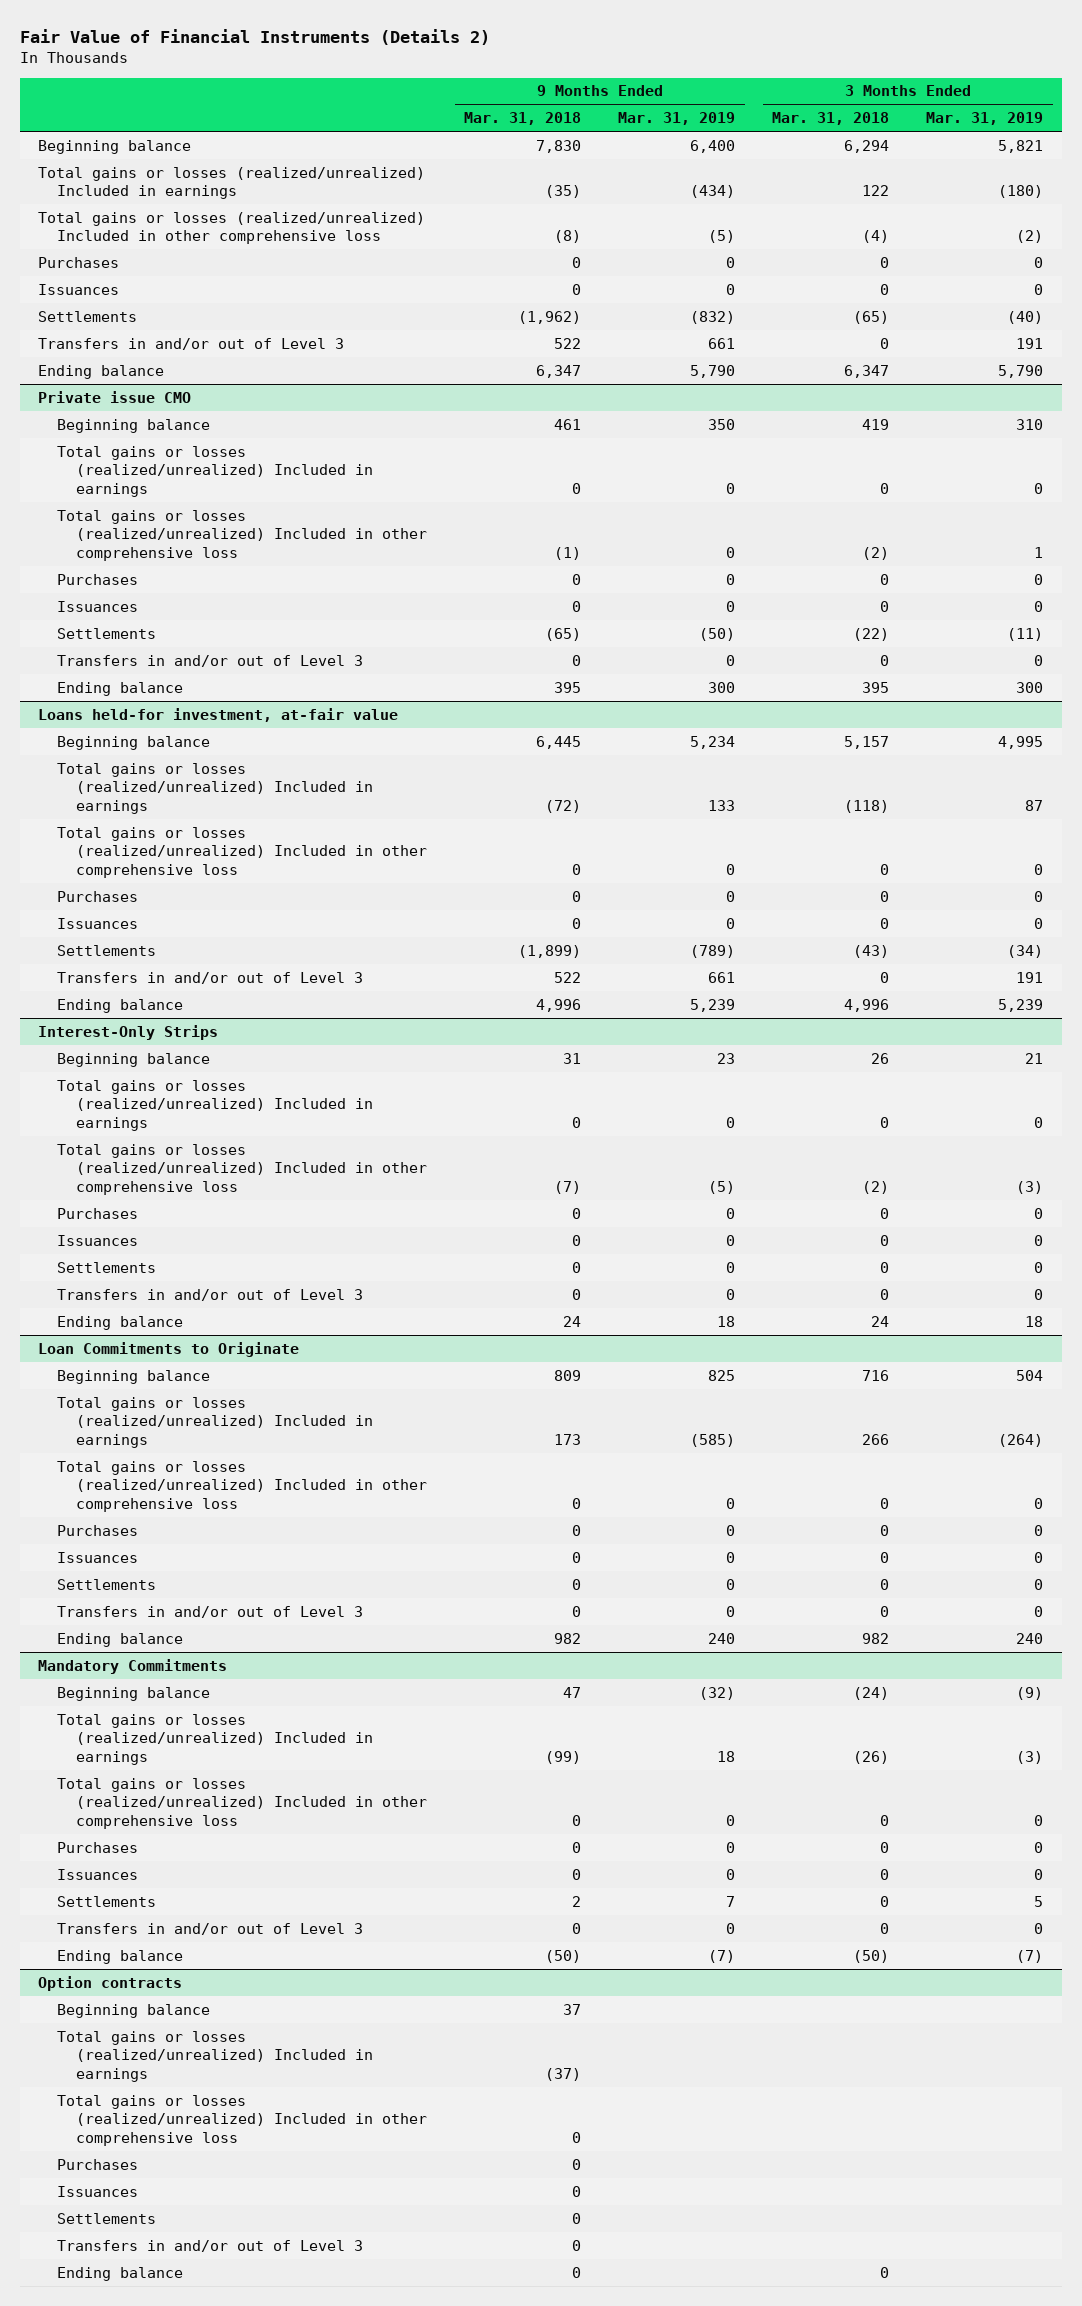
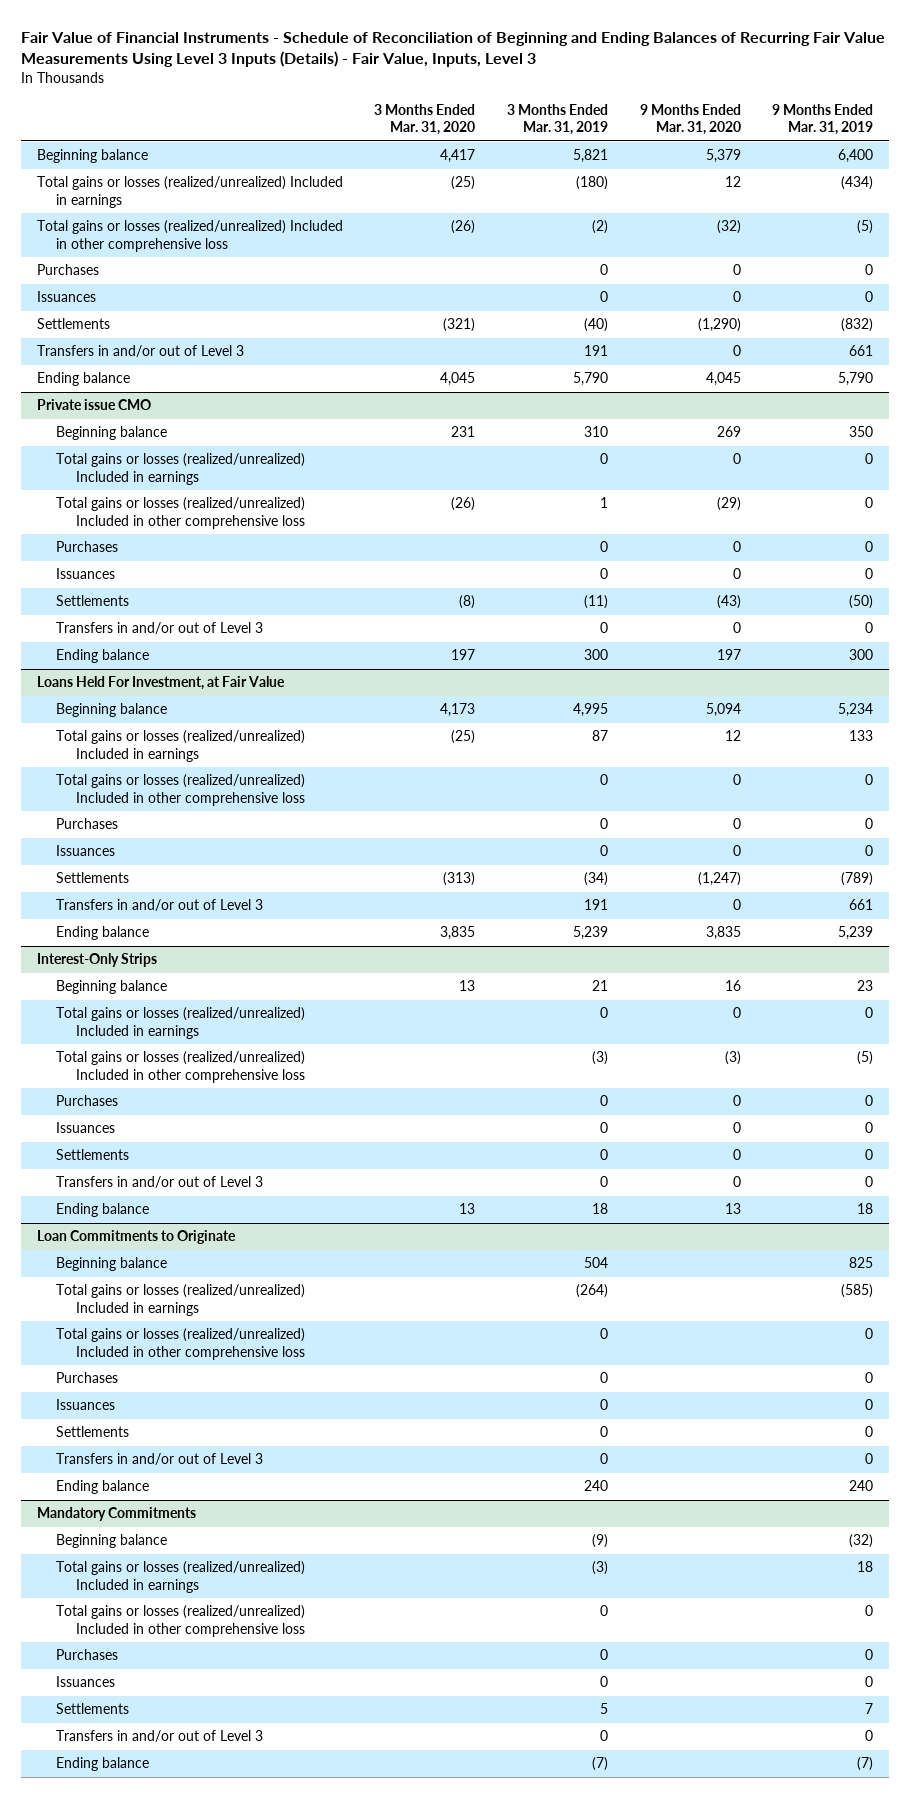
[19,28,490,45] Fair Value of Financial Instruments (Details 2) -> [20,31,885,68] Fair Value of Financial Instruments - Schedule of Reconciliation of Beginning and Ending Balances of Recurring Fair Value Measurements Using Level 3 Inputs (Details) - Fair Value, Inputs, Level 3
[464,112,582,126] Mar. 31, 2018 -> none
[772,112,890,126] Mar. 31, 2018 -> none
none -> [374,103,476,136] 3 Months Ended Mar. 31, 2020
none -> [639,103,741,136] 9 Months Ended Mar. 31, 2020
[38,707,399,722] Loans held-for investment, at-fair value -> [36,676,285,691] Loans Held For Investment, at Fair Value
[38,1975,183,1991] Option contracts -> none
[57,2003,211,2018] Beginning balance -> none
[57,2030,374,2082] Total gains or losses (realized/unrealized) Included in earnings -> none
[57,2094,428,2146] Total gains or losses (realized/unrealized) Included in other comprehensive loss -> none
[57,2158,139,2170] Purchases -> none
[57,2185,139,2197] Issuances -> none
[57,2212,157,2224] Settlements -> none
[57,2239,364,2252] Transfers in and/or out of Level 3 -> none
[57,2266,184,2281] Ending balance -> none

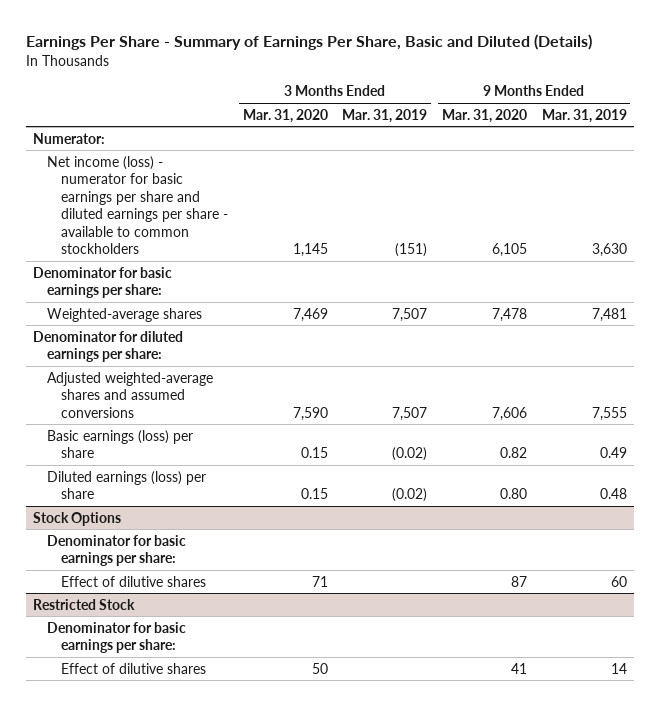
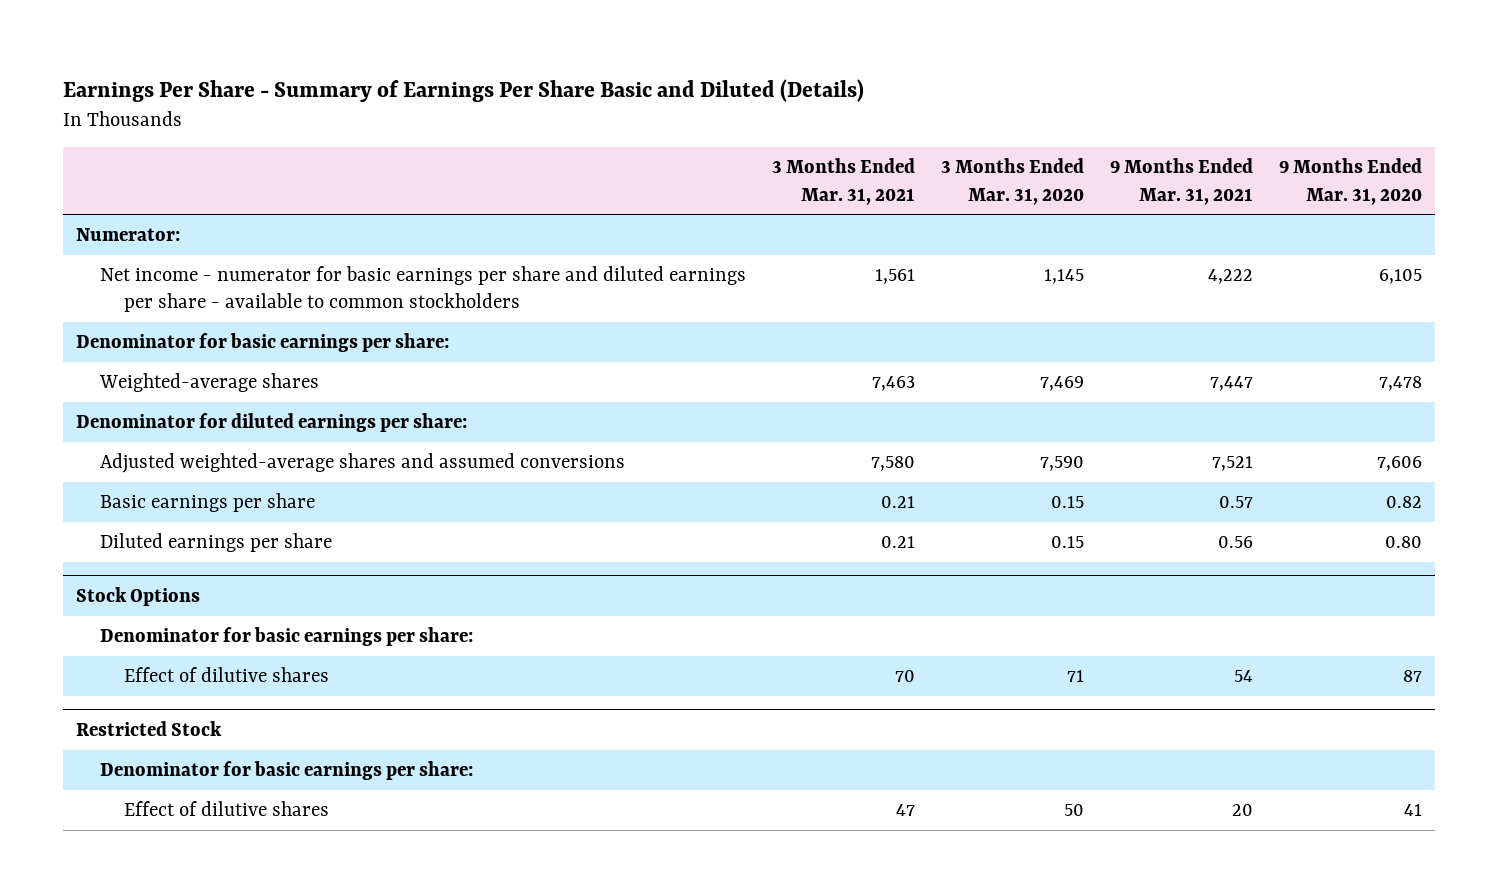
[26,34,593,51] Earnings Per Share - Summary of Earnings Per Share, Basic and Diluted (Details) -> [63,78,865,102] Earnings Per Share - Summary of Earnings Per Share Basic and Diluted (Details)
[342,108,428,123] Mar. 31, 2019 -> none
[541,108,627,123] Mar. 31, 2019 -> none
none -> [772,158,916,205] 3 Months Ended Mar. 31, 2021
none -> [1110,158,1254,205] 9 Months Ended Mar. 31, 2021
[47,155,229,255] Net income (loss) - numerator for basic earnings per share and diluted earnings per share - available to common stockholders -> [100,266,747,313] Net income - numerator for basic earnings per share and diluted earnings per share - available to common stockholders
[47,429,194,459] Basic earnings (loss) per share -> [100,493,316,513] Basic earnings per share
[47,470,207,500] Diluted earnings (loss) per share -> [100,533,333,553] Diluted earnings per share

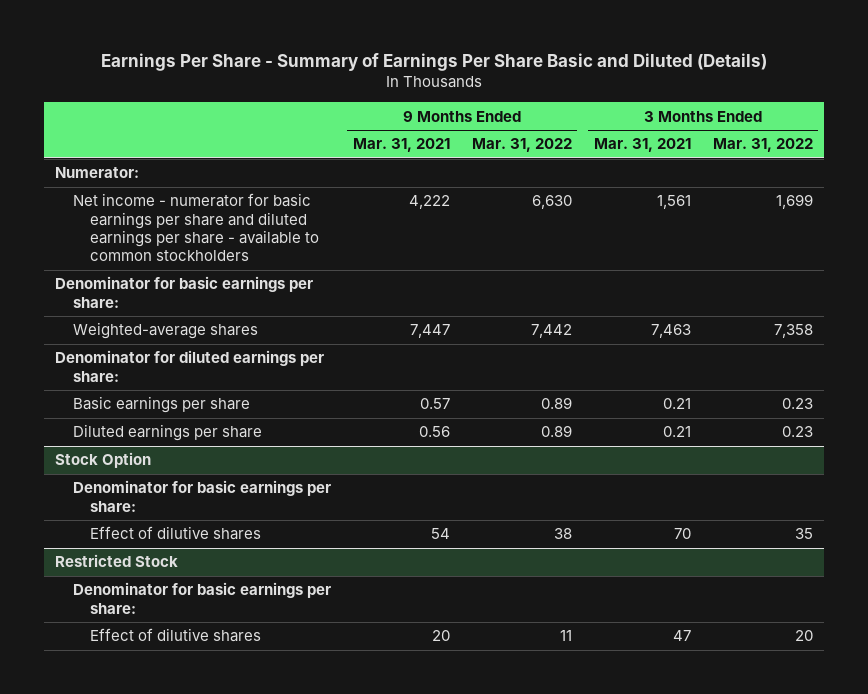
[941,158,1085,205] 3 Months Ended Mar. 31, 2020 -> none
[1279,158,1423,205] 9 Months Ended Mar. 31, 2020 -> none
none -> [471,138,572,153] Mar. 31, 2022
none -> [712,138,813,153] Mar. 31, 2022
[100,453,626,474] Adjusted weighted-average shares and assumed conversions -> none
[76,586,201,606] Stock Options -> [55,452,152,469] Stock Option

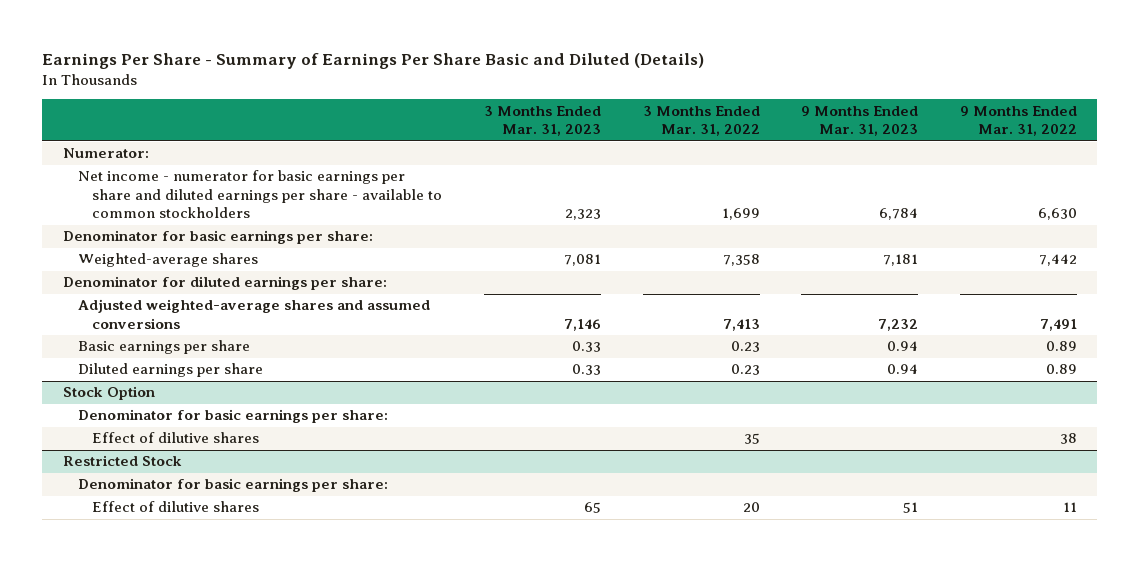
[352,138,450,153] Mar. 31, 2021 -> none
[593,138,691,153] Mar. 31, 2021 -> none
none -> [483,105,601,137] 3 Months Ended Mar. 31, 2023
none -> [801,105,919,137] 9 Months Ended Mar. 31, 2023
none -> [77,299,430,329] Adjusted weighted-average shares and assumed conversions

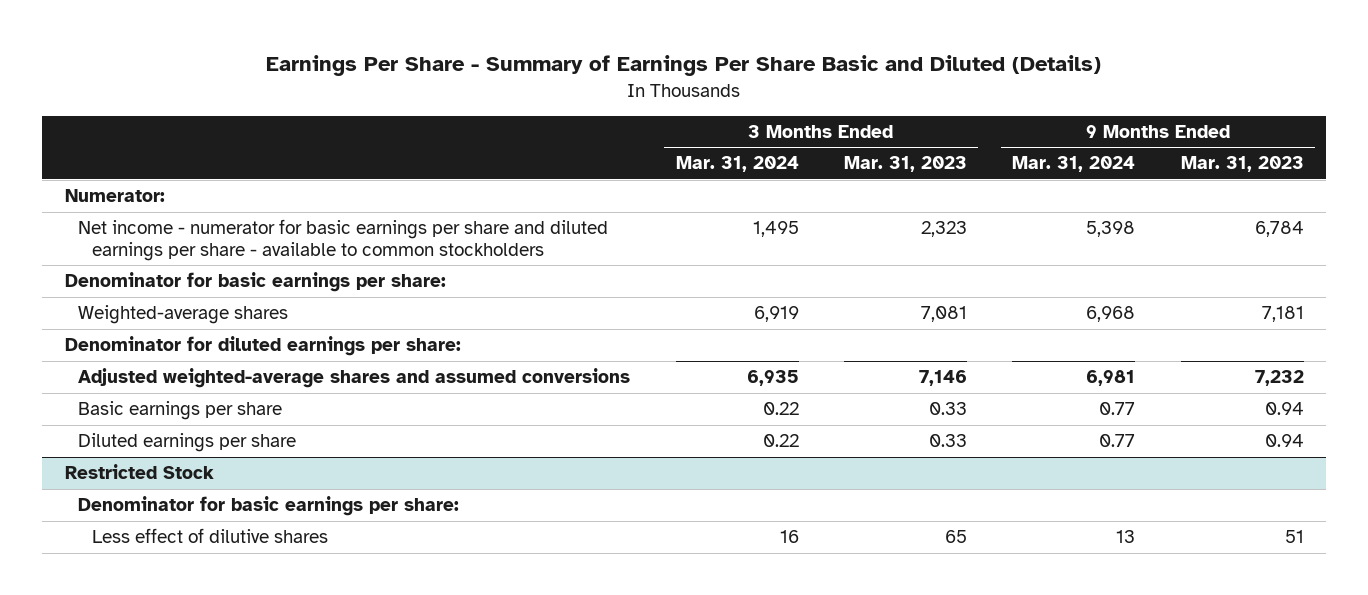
[642,105,760,137] 3 Months Ended Mar. 31, 2022 -> none
[959,105,1077,137] 9 Months Ended Mar. 31, 2022 -> none
none -> [675,156,799,173] Mar. 31, 2024
none -> [1012,156,1136,173] Mar. 31, 2024
[62,386,155,401] Stock Option -> none
[77,409,388,424] Denominator for basic earnings per share: -> none
[92,432,260,444] Effect of dilutive shares -> none
[92,501,260,513] Effect of dilutive shares -> [91,528,328,544] Less effect of dilutive shares

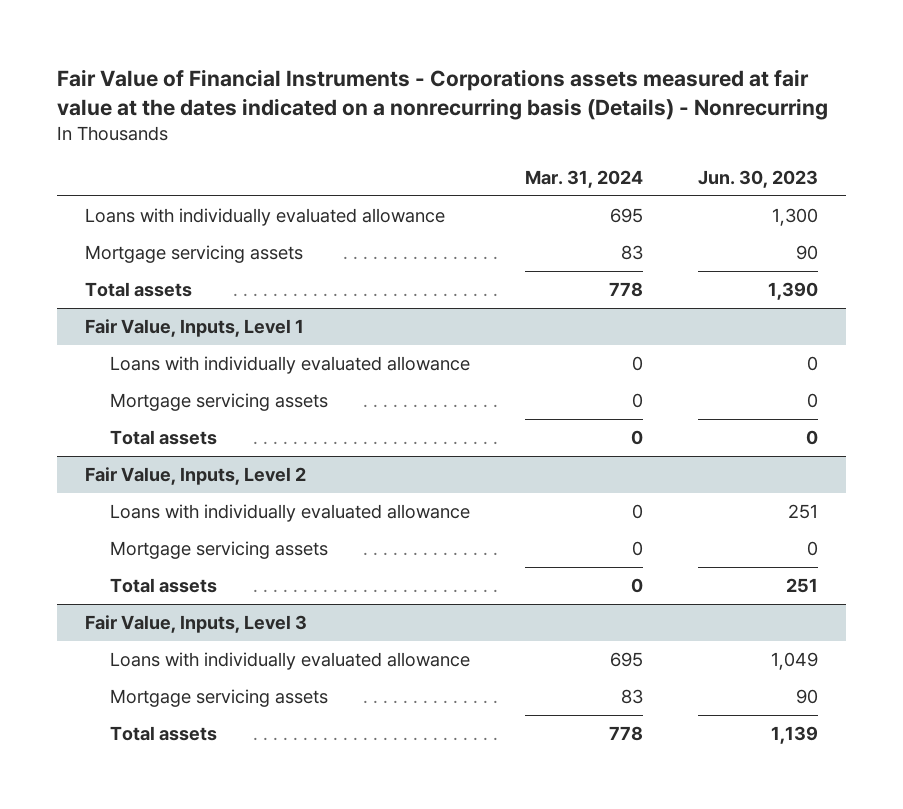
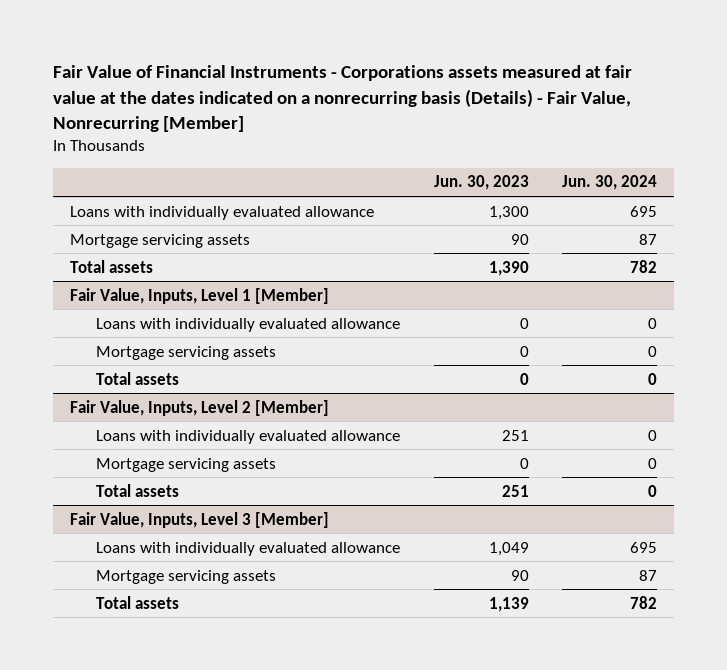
[57,69,829,120] Fair Value of Financial Instruments - Corporations assets measured at fair value at the dates indicated on a nonrecurring basis (Details) - Nonrecurring -> [53,65,633,133] Fair Value of Financial Instruments - Corporations assets measured at fair value at the dates indicated on a nonrecurring basis (Details) - Fair Value, Nonrecurring [Member]
[525,169,644,188] Mar. 31, 2024 -> none
none -> [562,175,658,191] Jun. 30, 2024
[84,319,304,338] Fair Value, Inputs, Level 1 -> [69,287,329,304] Fair Value, Inputs, Level 1 [Member]
[84,467,306,486] Fair Value, Inputs, Level 2 -> [69,399,329,416] Fair Value, Inputs, Level 2 [Member]
[84,615,307,634] Fair Value, Inputs, Level 3 -> [69,511,329,528] Fair Value, Inputs, Level 3 [Member]

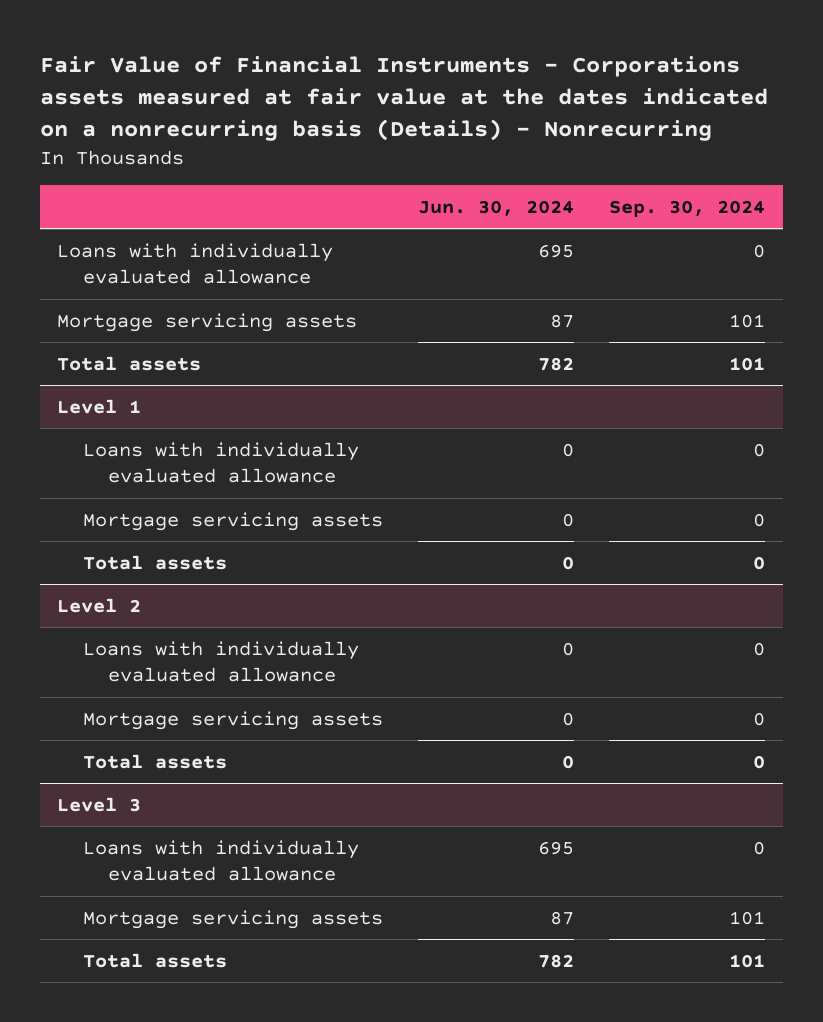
[53,65,633,133] Fair Value of Financial Instruments - Corporations assets measured at fair value at the dates indicated on a nonrecurring basis (Details) - Fair Value, Nonrecurring [Member] -> [39,55,768,142] Fair Value of Financial Instruments - Corporations assets measured at fair value at the dates indicated on a nonrecurring basis (Details) - Nonrecurring
[433,175,529,191] Jun. 30, 2023 -> none
none -> [609,199,766,217] Sep. 30, 2024
[69,287,329,304] Fair Value, Inputs, Level 1 [Member] -> [57,398,142,414] Level 1
[69,399,329,416] Fair Value, Inputs, Level 2 [Member] -> [57,597,142,613] Level 2
[69,511,329,528] Fair Value, Inputs, Level 3 [Member] -> [57,796,142,812] Level 3

